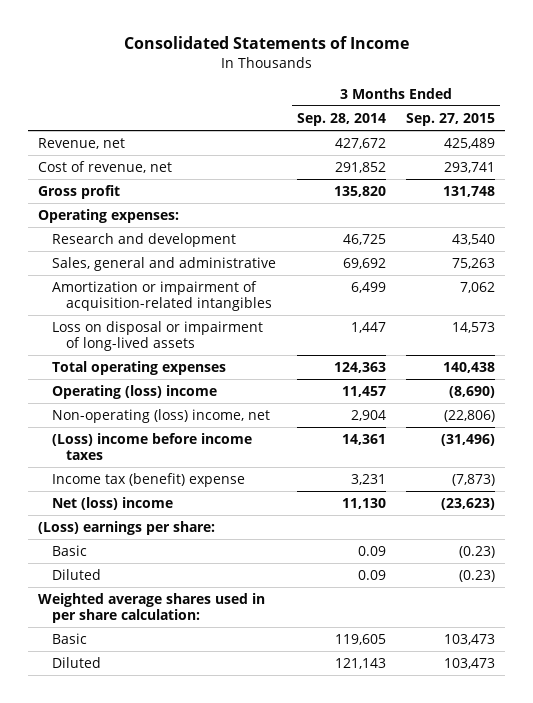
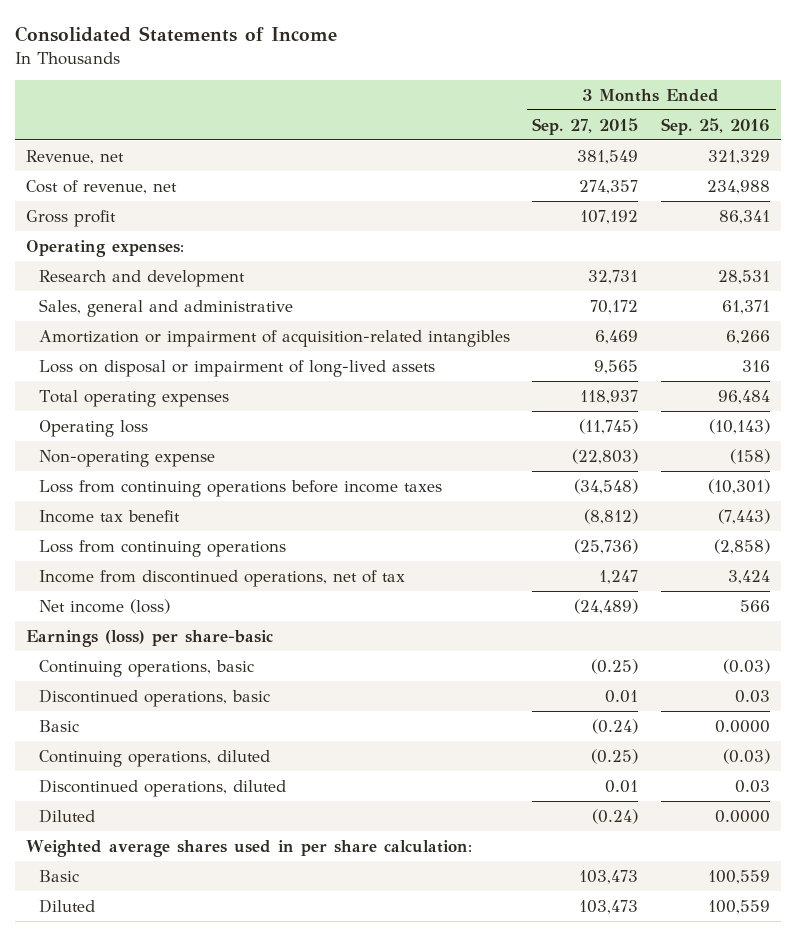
[296,112,386,126] Sep. 28, 2014 -> none
none -> [661,117,771,135] Sep. 25, 2016
[444,137,496,149] 425,489 -> [577,149,639,164] 381,549
[444,161,496,173] 293,741 -> [579,179,639,194] 274,357
[443,185,496,197] 131,748 -> [580,209,639,224] 107,192
[452,233,496,245] 43,540 -> [588,269,639,284] 32,731
[452,257,496,269] 75,263 -> [590,299,639,314] 70,172
[460,281,496,293] 7,062 -> [595,329,639,344] 6,469
[452,321,496,333] 14,573 -> [594,359,639,374] 9,565
[443,361,496,373] 140,438 -> [580,389,639,404] 118,937
[52,384,218,399] Operating (loss) income -> [38,419,148,437] Operating loss
[449,385,496,398] (8,690) -> [579,418,639,434] (11,745)
[52,408,271,423] Non-operating (loss) income, net -> [38,449,215,467] Non-operating expense
[444,409,496,422] (22,806) -> [572,448,639,464] (22,803)
[52,432,253,460] (Loss) income before income taxes -> [38,479,442,497] Loss from continuing operations before income taxes
[441,433,496,446] (31,496) -> [574,478,639,494] (34,548)
[52,472,246,487] Income tax (benefit) expense -> [38,509,180,523] Income tax benefit
[452,473,496,486] (7,873) -> [584,508,639,524] (8,812)
none -> [38,539,286,557] Loss from continuing operations
none -> [38,569,405,587] Income from discontinued operations, net of tax
[52,496,174,510] Net (loss) income -> [38,598,170,614] Net income (loss)
[441,497,496,510] (23,623) -> [574,598,639,614] (24,489)
[38,520,216,535] (Loss) earnings per share: -> [26,629,274,647] Earnings (loss) per share-basic
none -> [38,659,254,677] Continuing operations, basic
none -> [38,688,270,707] Discontinued operations, basic
[459,545,496,558] (0.23) -> [592,718,639,734] (0.24)
none -> [38,749,270,767] Continuing operations, diluted
none -> [38,778,286,797] Discontinued operations, diluted
[459,569,496,582] (0.23) -> [592,808,639,824] (0.24)

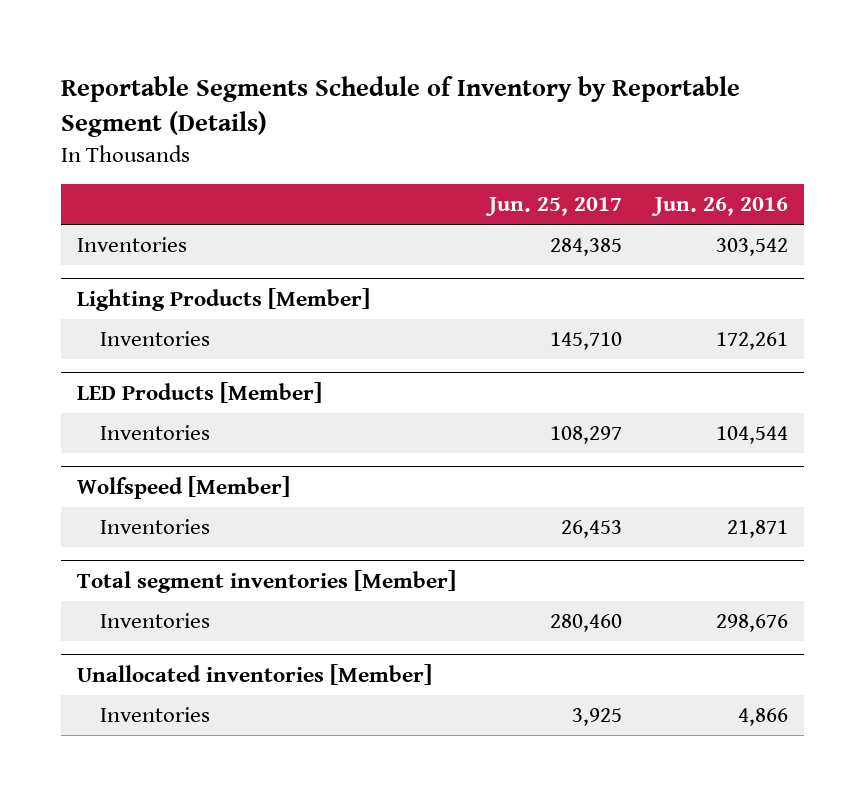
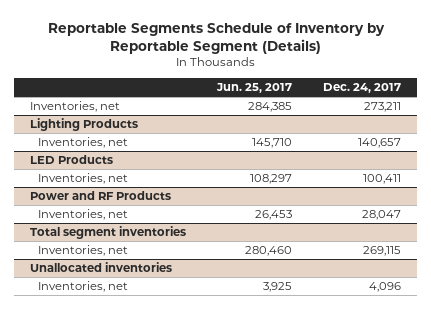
[650,197,788,217] Jun. 26, 2016 -> none
none -> [323,83,402,94] Dec. 24, 2017
[77,475,291,499] Wolfspeed [Member] -> none
[77,237,188,253] Inventories -> [30,101,121,113] Inventories, net
[77,287,371,311] Lighting Products [Member] -> [30,118,139,132] Lighting Products
[100,331,211,347] Inventories -> [38,137,129,149] Inventories, net
[77,381,323,403] LED Products [Member] -> [30,155,114,165] LED Products
[100,425,211,441] Inventories -> [38,173,129,185] Inventories, net
none -> [30,191,172,201] Power and RF Products
[100,519,211,535] Inventories -> [38,209,129,221] Inventories, net
[77,569,457,593] Total segment inventories [Member] -> [30,226,187,240] Total segment inventories
[100,613,211,629] Inventories -> [38,245,129,257] Inventories, net
[77,663,433,685] Unallocated inventories [Member] -> [30,262,173,273] Unallocated inventories
[100,707,211,723] Inventories -> [38,281,129,293] Inventories, net

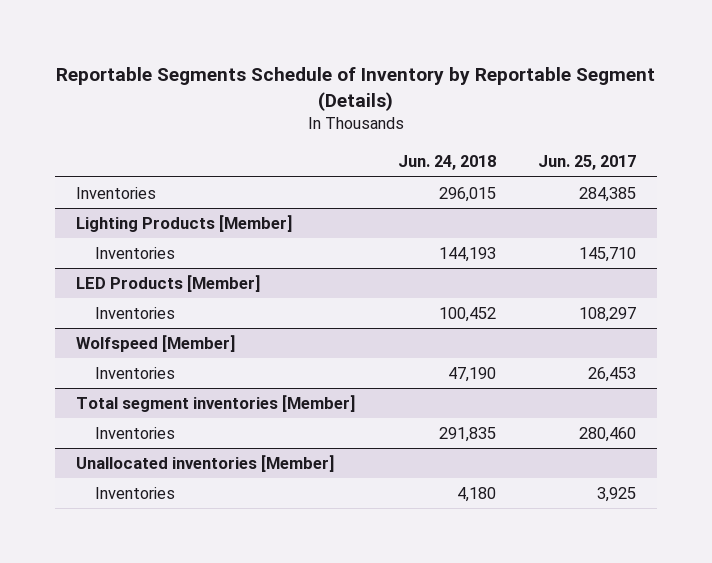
[323,83,402,94] Dec. 24, 2017 -> none
none -> [397,155,496,171] Jun. 24, 2018
[30,191,172,201] Power and RF Products -> none
[30,101,121,113] Inventories, net -> [75,187,156,200] Inventories
[30,118,139,132] Lighting Products -> [75,215,293,233] Lighting Products [Member]
[38,137,129,149] Inventories, net -> [95,247,176,260] Inventories
[30,155,114,165] LED Products -> [75,275,261,293] LED Products [Member]
[38,173,129,185] Inventories, net -> [95,307,176,320] Inventories
none -> [75,335,236,353] Wolfspeed [Member]
[38,209,129,221] Inventories, net -> [95,367,176,380] Inventories
[30,226,187,240] Total segment inventories -> [75,395,356,413] Total segment inventories [Member]
[38,245,129,257] Inventories, net -> [95,427,176,440] Inventories
[30,262,173,273] Unallocated inventories -> [75,455,335,473] Unallocated inventories [Member]
[38,281,129,293] Inventories, net -> [95,487,176,500] Inventories

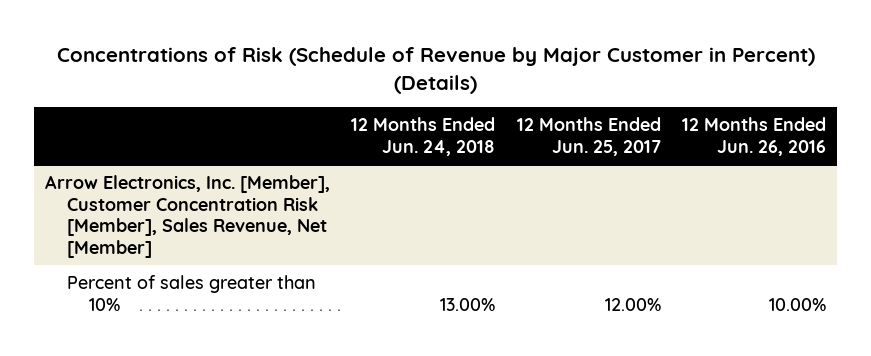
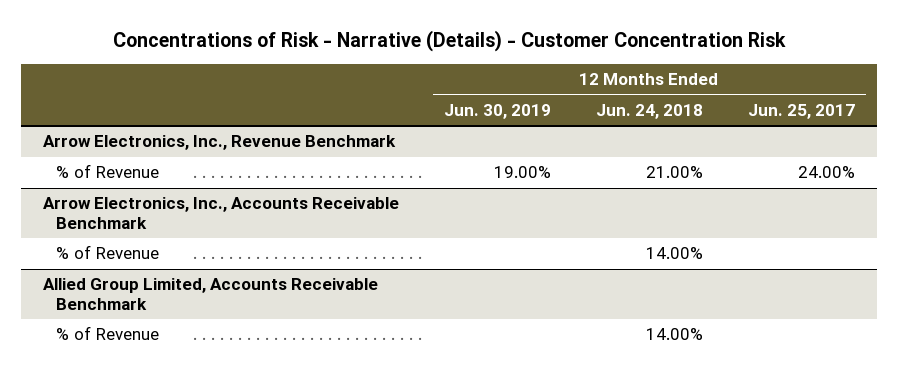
[56,46,815,94] Concentrations of Risk (Schedule of Revenue by Major Customer in Percent) (Details) -> [112,29,786,52] Concentrations of Risk - Narrative (Details) - Customer Concentration Risk
[682,117,827,157] 12 Months Ended Jun. 26, 2016 -> none
none -> [444,103,552,119] Jun. 30, 2019
[44,174,330,259] Arrow Electronics, Inc. [Member], Customer Concentration Risk [Member], Sales Revenue, Net [Member] -> none
[67,274,317,311] Percent of sales greater than 10% -> none
none -> [43,135,397,151] Arrow Electronics, Inc., Revenue Benchmark
none -> [55,164,159,179] % of Revenue
none -> [43,197,400,229] Arrow Electronics, Inc., Accounts Receivable Benchmark
none -> [55,245,159,260] % of Revenue
none -> [43,278,379,310] Allied Group Limited, Accounts Receivable Benchmark
none -> [55,326,159,341] % of Revenue

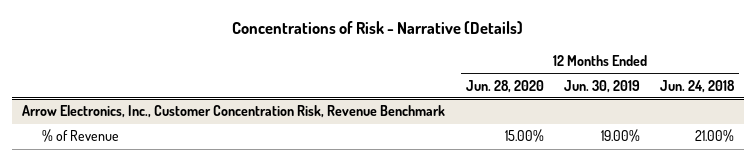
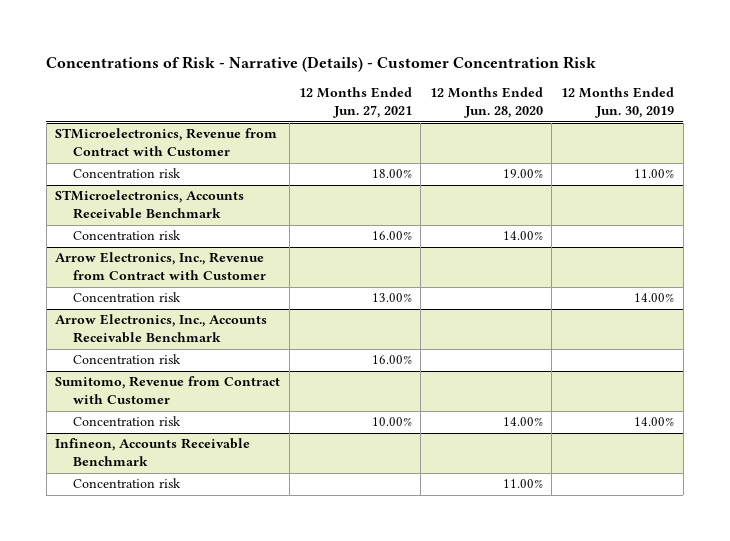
[232,21,524,35] Concentrations of Risk - Narrative (Details) -> [46,56,597,73] Concentrations of Risk - Narrative (Details) - Customer Concentration Risk
[659,79,735,93] Jun. 24, 2018 -> none
none -> [298,87,412,119] 12 Months Ended Jun. 27, 2021
[22,105,446,119] Arrow Electronics, Inc., Customer Concentration Risk, Revenue Benchmark -> none
[41,129,119,143] % of Revenue -> none
none -> [55,128,278,157] STMicroelectronics, Revenue from Contract with Customer
none -> [72,168,181,179] Concentration risk
none -> [55,190,245,220] STMicroelectronics, Accounts Receivable Benchmark
none -> [72,230,181,241] Concentration risk
none -> [55,252,266,281] Arrow Electronics, Inc., Revenue from Contract with Customer
none -> [72,292,181,303] Concentration risk
none -> [55,314,268,344] Arrow Electronics, Inc., Accounts Receivable Benchmark
none -> [72,354,181,365] Concentration risk
none -> [55,376,281,405] Sumitomo, Revenue from Contract with Customer
none -> [72,416,181,427] Concentration risk
none -> [55,438,251,467] Infineon, Accounts Receivable Benchmark
none -> [72,478,181,489] Concentration risk

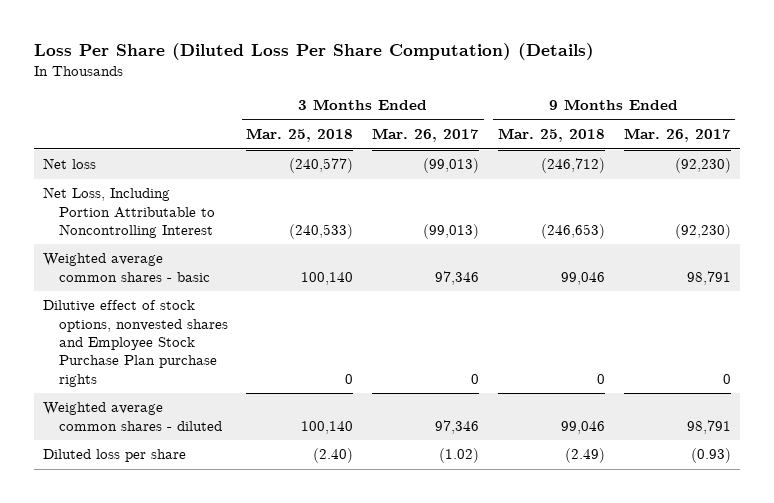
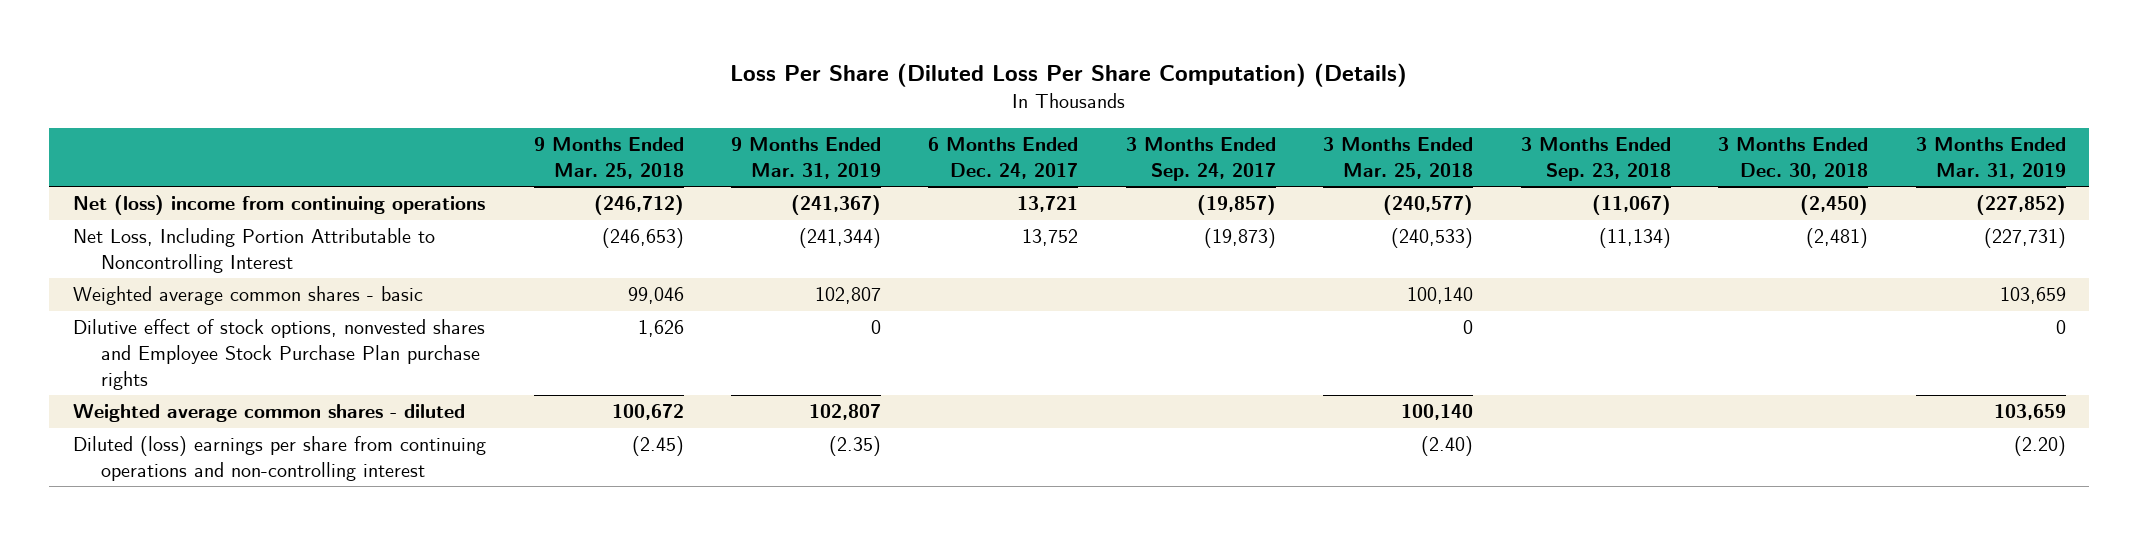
[372,128,480,143] Mar. 26, 2017 -> none
[623,128,731,143] Mar. 26, 2017 -> none
none -> [730,137,881,179] 9 Months Ended Mar. 31, 2019
none -> [928,137,1079,179] 6 Months Ended Dec. 24, 2017
none -> [1125,137,1276,181] 3 Months Ended Sep. 24, 2017
none -> [1520,137,1671,181] 3 Months Ended Sep. 23, 2018
none -> [1718,137,1869,179] 3 Months Ended Dec. 30, 2018
none -> [1915,137,2066,179] 3 Months Ended Mar. 31, 2019
[42,158,96,170] Net loss -> [73,195,486,216] Net (loss) income from continuing operations
[596,373,605,384] 0 -> [637,320,684,338] 1,626
[560,420,605,434] 99,046 -> [611,404,684,421] 100,672
[42,449,186,463] Diluted loss per share -> [73,436,487,482] Diluted (loss) earnings per share from continuing operations and non-controlling interest
[564,448,605,464] (2.49) -> [631,436,684,457] (2.45)

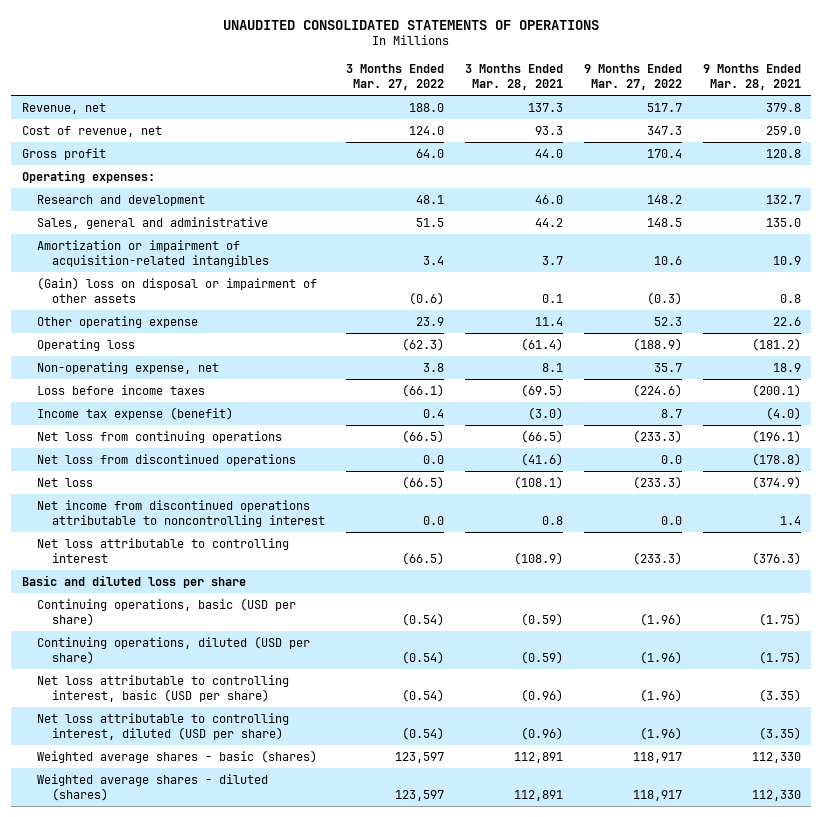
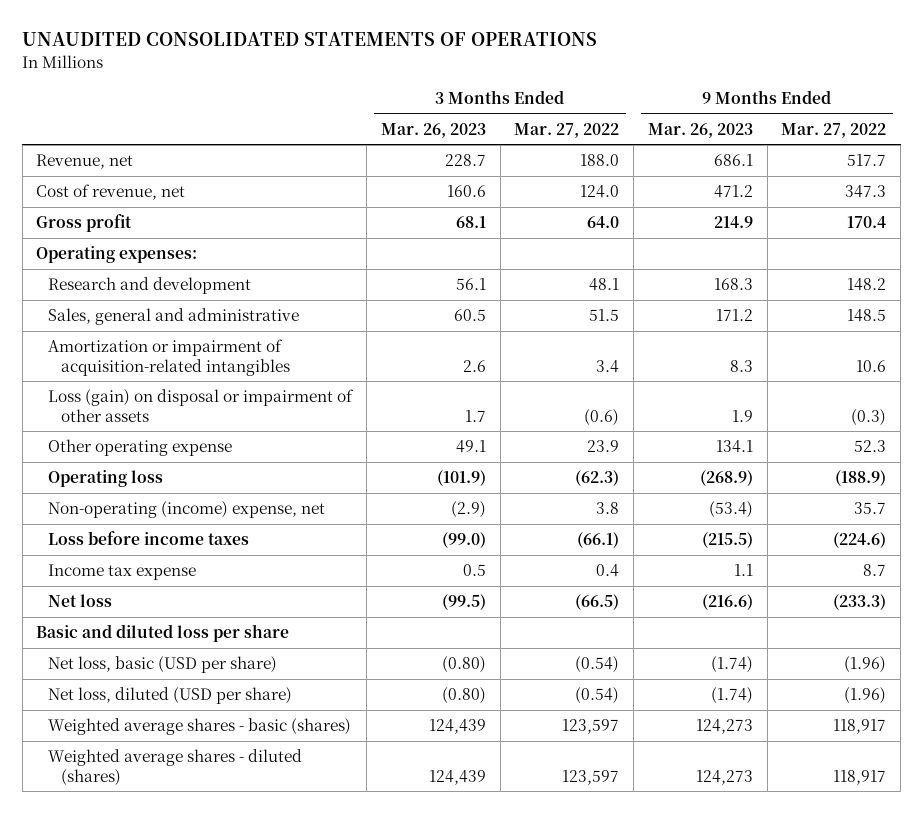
[464,63,563,91] 3 Months Ended Mar. 28, 2021 -> none
[702,63,801,91] 9 Months Ended Mar. 28, 2021 -> none
none -> [380,122,486,138] Mar. 26, 2023
none -> [647,122,753,138] Mar. 26, 2023
[36,276,317,304] (Gain) loss on disposal or impairment of other assets -> [48,388,355,422] Loss (gain) on disposal or impairment of other assets
[36,361,219,374] Non-operating expense, net -> [48,500,326,518] Non-operating (income) expense, net
[36,430,282,443] Net loss from continuing operations -> none
[36,453,296,466] Net loss from discontinued operations -> none
[36,406,233,420] Income tax expense (benefit) -> [48,563,197,580] Income tax expense
[36,499,325,528] Net income from discontinued operations attributable to noncontrolling interest -> none
[36,537,289,564] Net loss attributable to controlling interest -> none
[36,597,296,627] Continuing operations, basic (USD per share) -> none
[36,635,310,665] Continuing operations, diluted (USD per share) -> none
[36,674,289,703] Net loss attributable to controlling interest, basic (USD per share) -> [48,655,278,673] Net loss, basic (USD per share)
[36,712,289,741] Net loss attributable to controlling interest, diluted (USD per share) -> [48,686,293,704] Net loss, diluted (USD per share)

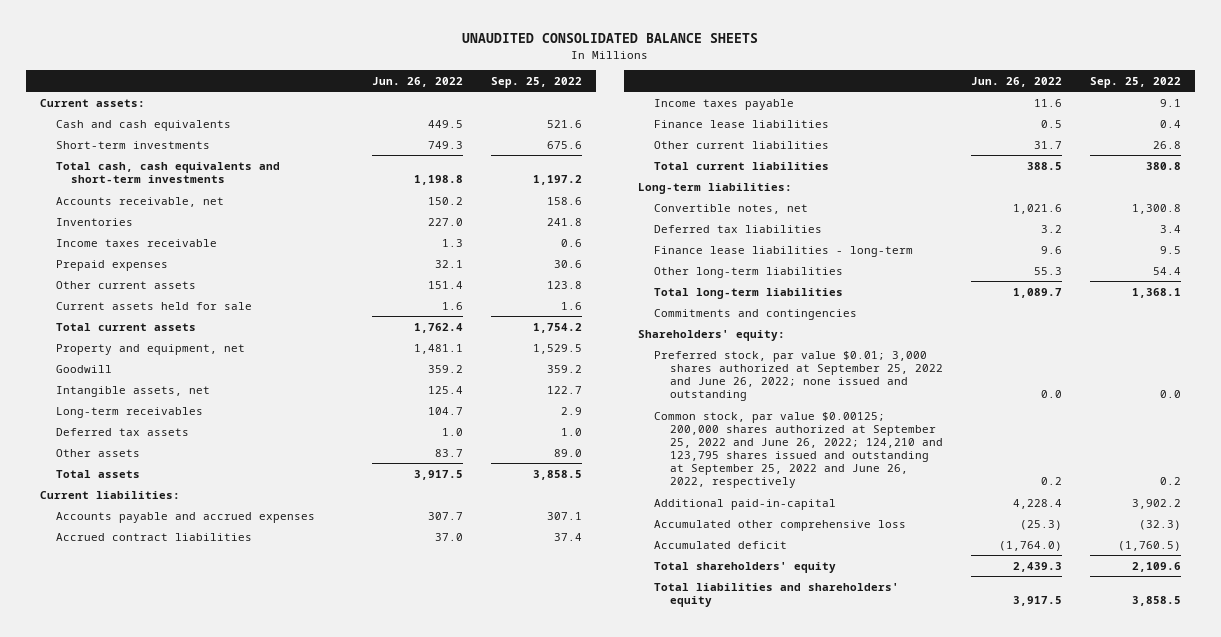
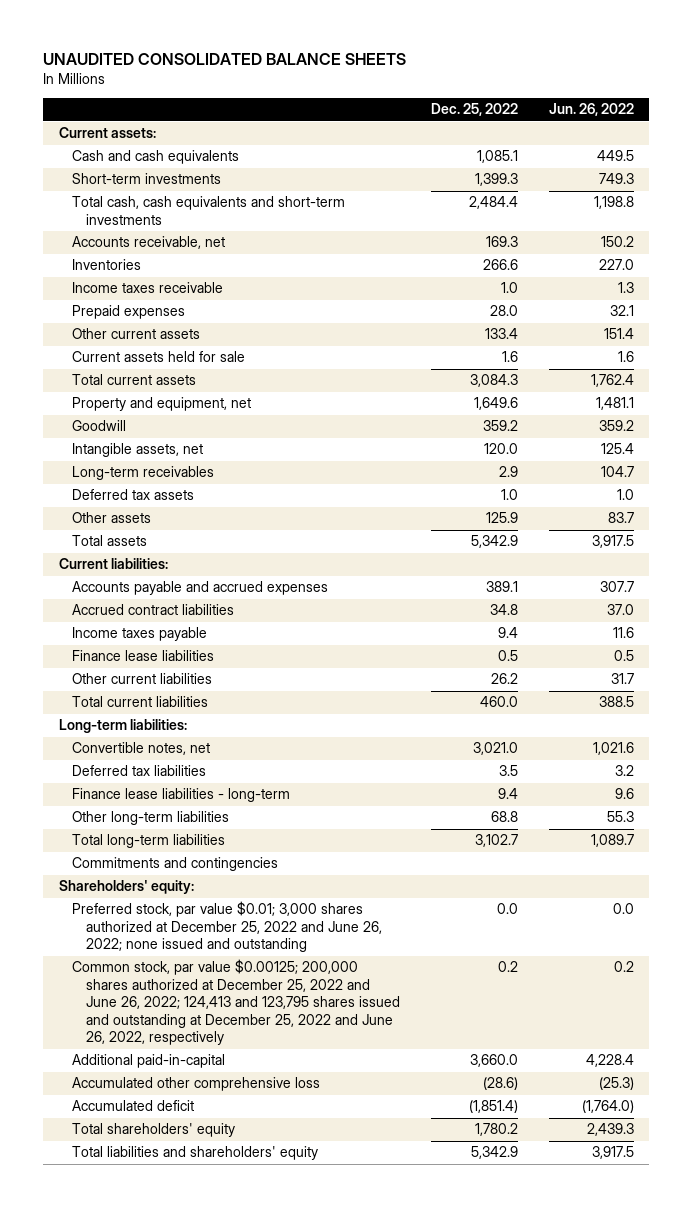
[491,76,583,88] Sep. 25, 2022 -> none
none -> [430,103,518,117] Dec. 25, 2022
[654,350,943,402] Preferred stock, par value $0.01; 3,000 shares authorized at September 25, 2022 and June 26, 2022; none issued and outstanding -> [72,901,383,953] Preferred stock, par value $0.01; 3,000 shares authorized at December 25, 2022 and June 26, 2022; none issued and outstanding
[654,411,943,489] Common stock, par value $0.00125; 200,000 shares authorized at September 25, 2022 and June 26, 2022; 124,210 and 123,795 shares issued and outstanding at September 25, 2022 and June 26, 2022, respectively -> [72,959,401,1046] Common stock, par value $0.00125; 200,000 shares authorized at December 25, 2022 and June 26, 2022; 124,413 and 123,795 shares issued and outstanding at December 25, 2022 and June 26, 2022, respectively

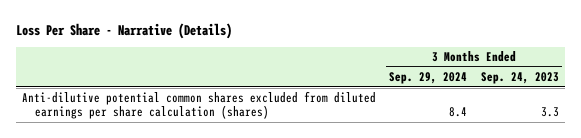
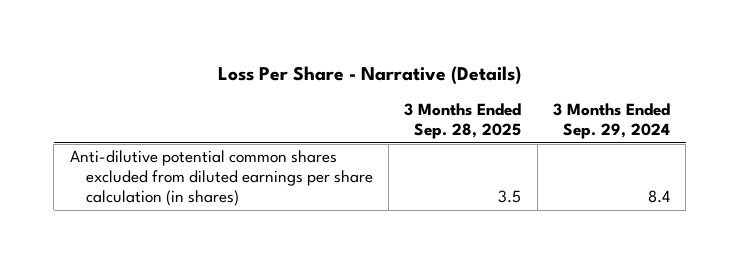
[480,72,559,85] Sep. 24, 2023 -> none
none -> [404,103,522,140] 3 Months Ended Sep. 28, 2025
[22,91,377,120] Anti-dilutive potential common shares excluded from diluted earnings per share calculation (shares) -> [69,150,373,207] Anti-dilutive potential common shares excluded from diluted earnings per share calculation (in shares)

